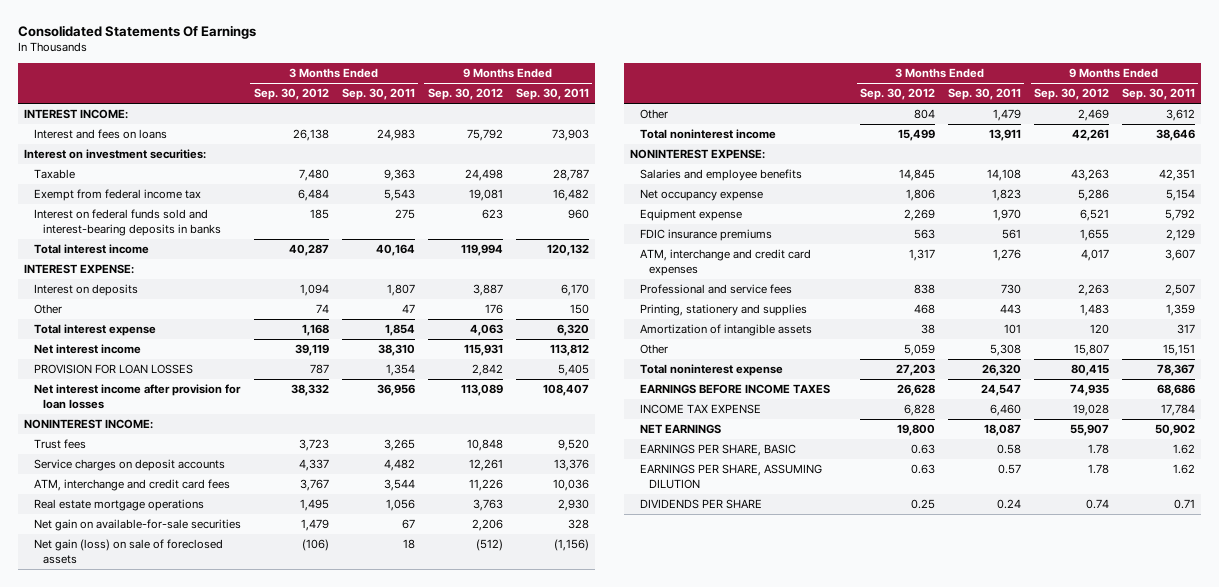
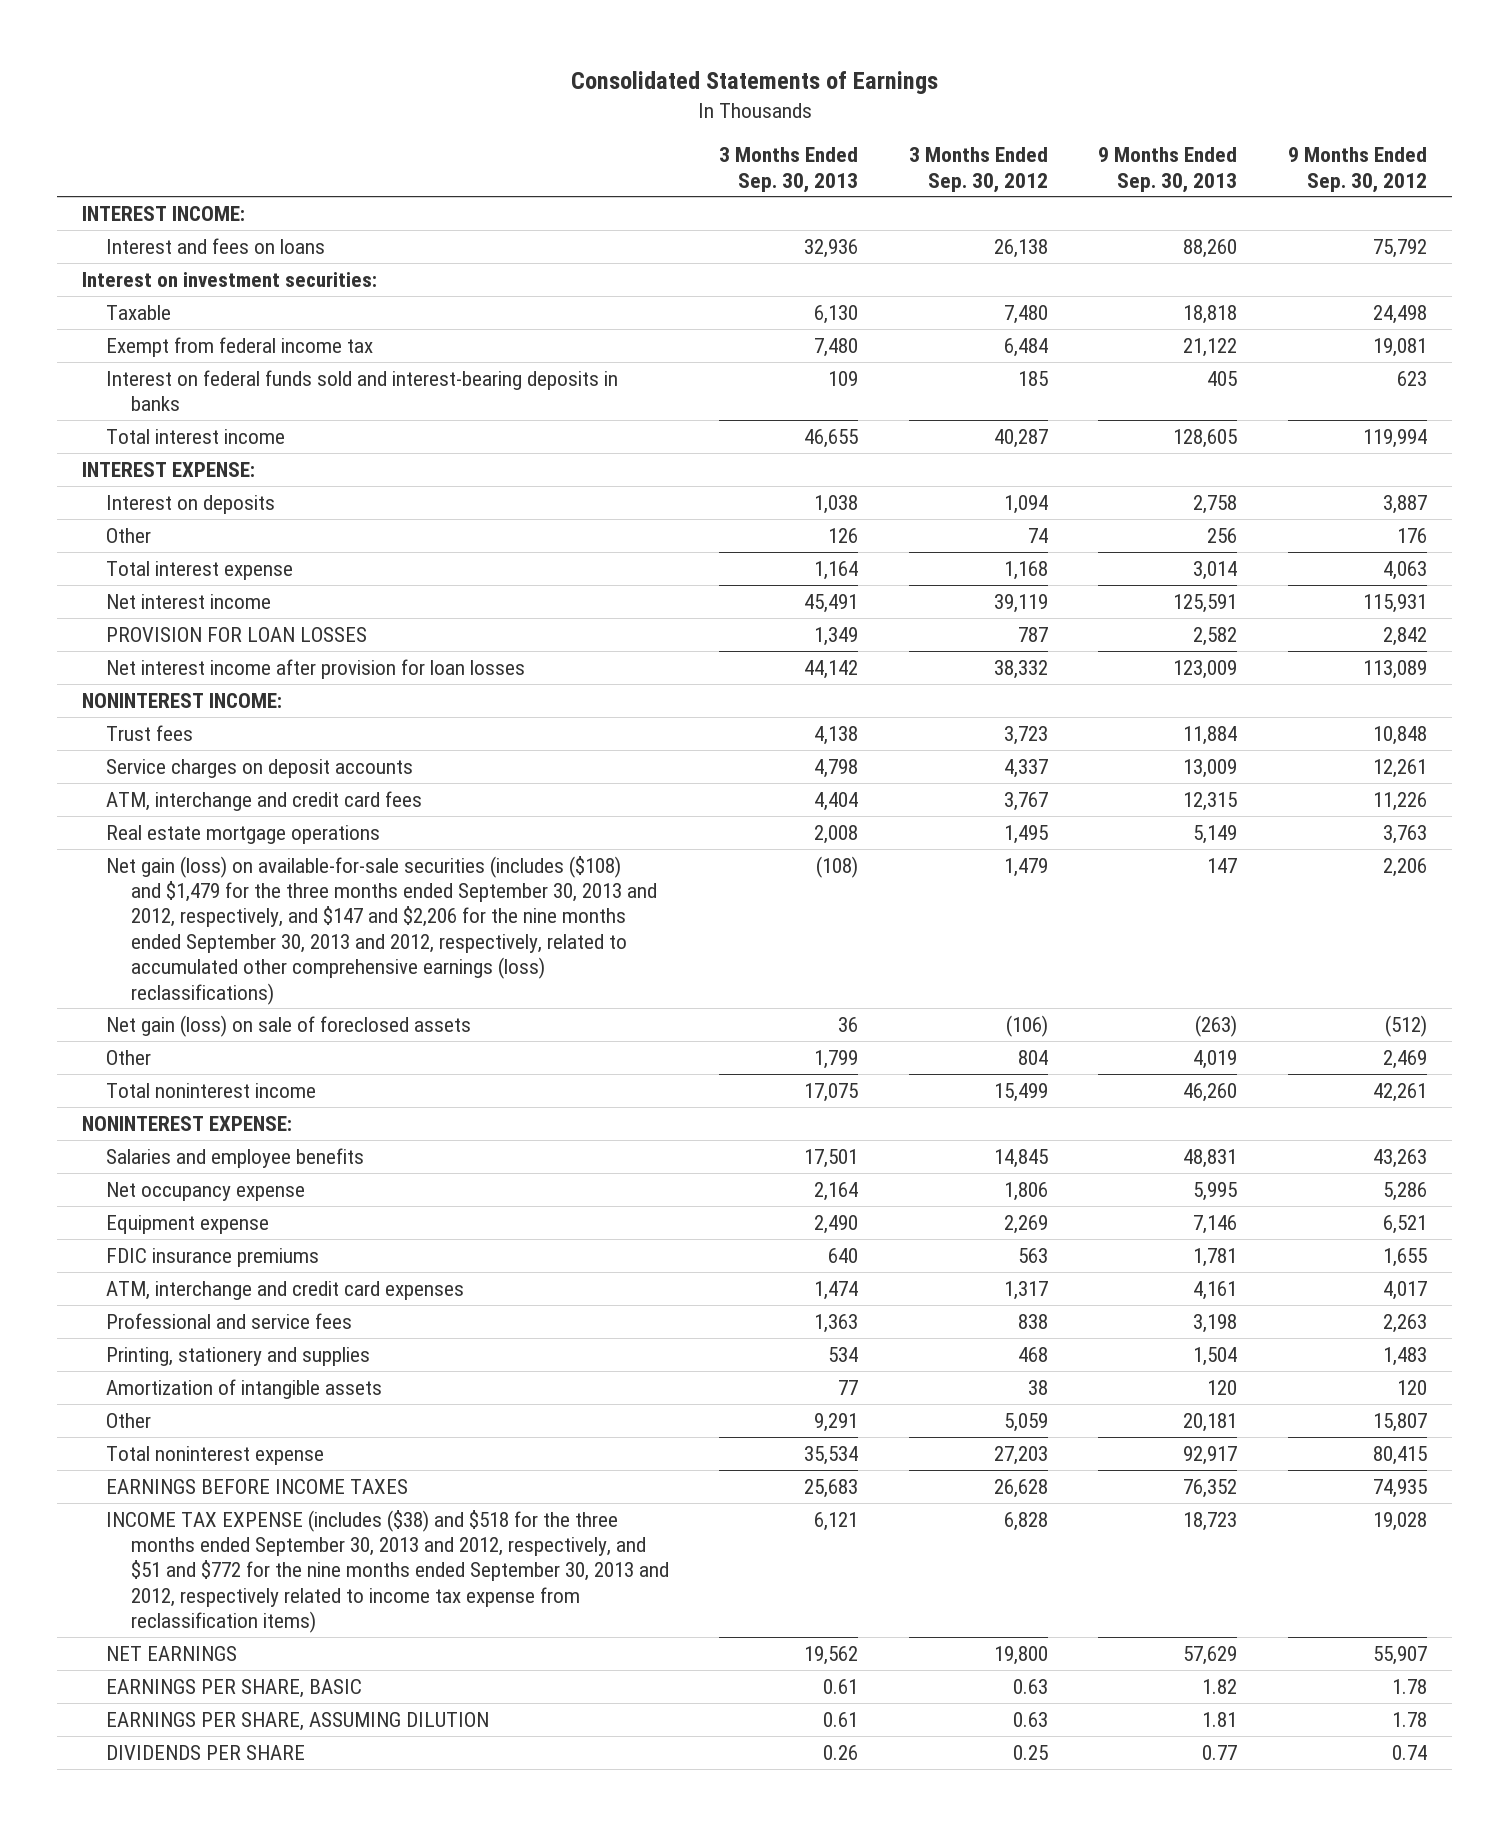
[17,24,256,39] Consolidated Statements Of Earnings -> [570,71,938,95] Consolidated Statements of Earnings
[341,88,415,101] Sep. 30, 2011 -> none
[515,88,589,101] Sep. 30, 2011 -> none
none -> [719,147,859,193] 3 Months Ended Sep. 30, 2013
none -> [1098,147,1238,193] 9 Months Ended Sep. 30, 2013
[33,519,241,532] Net gain on available-for-sale securities -> [106,855,657,1005] Net gain (loss) on available-for-sale securities (includes ($108) and $1,479 for the three months ended September 30, 2013 and 2012, respectively, and $147 and $2,206 for the nine months ended September 30, 2013 and 2012, respectively, related to accumulated other comprehensive earnings (loss) reclassifications)
[639,404,761,415] INCOME TAX EXPENSE -> [106,1509,669,1634] INCOME TAX EXPENSE (includes ($38) and $518 for the three months ended September 30, 2013 and 2012, respectively, and $51 and $772 for the nine months ended September 30, 2013 and 2012, respectively related to income tax expense from reclassification items)

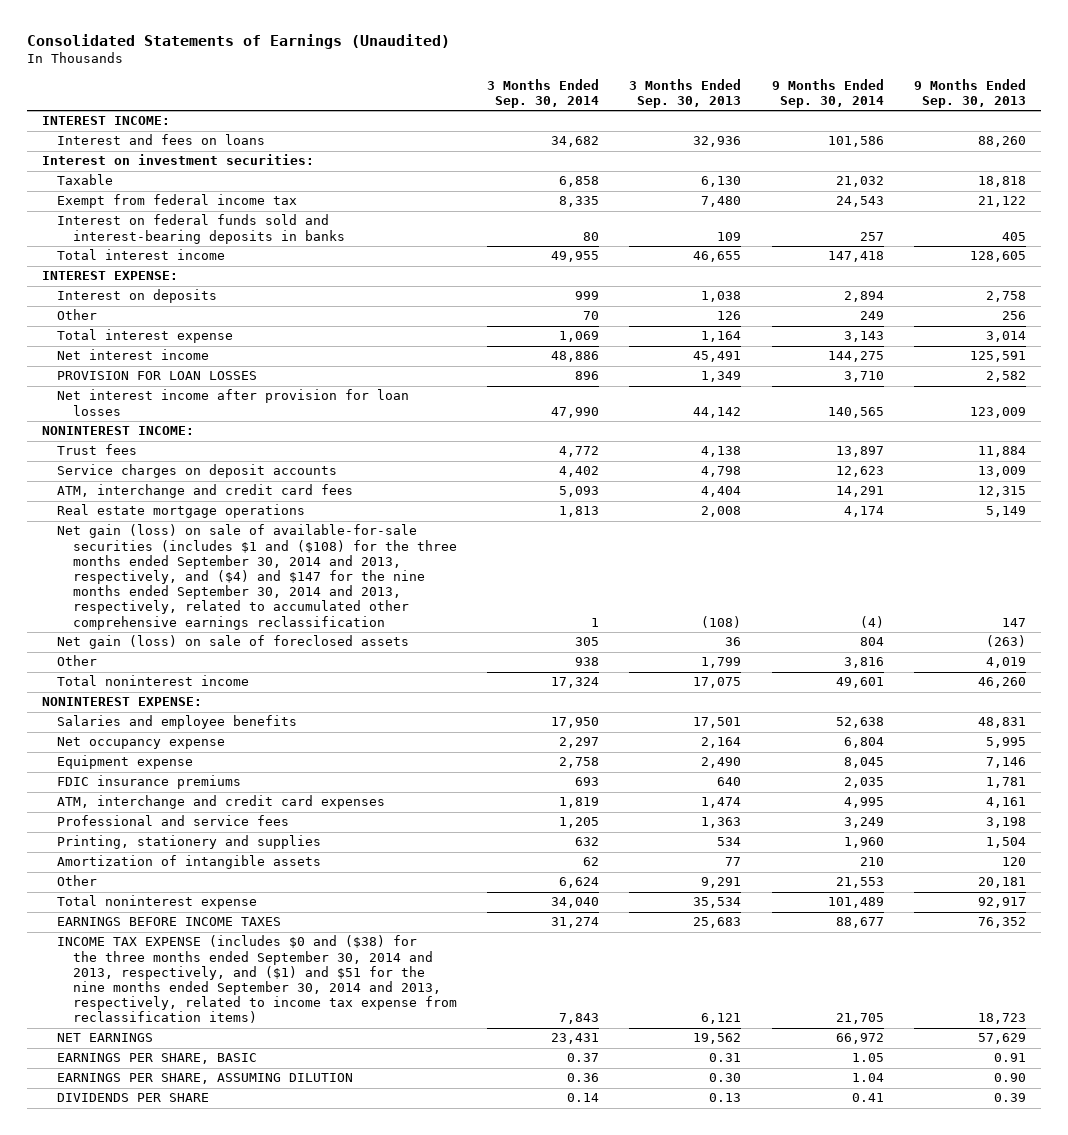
[570,71,938,95] Consolidated Statements of Earnings -> [26,34,450,50] Consolidated Statements of Earnings (Unaudited)
[908,147,1048,193] 3 Months Ended Sep. 30, 2012 -> none
[1287,147,1427,193] 9 Months Ended Sep. 30, 2012 -> none
none -> [487,78,600,109] 3 Months Ended Sep. 30, 2014
none -> [771,78,884,109] 9 Months Ended Sep. 30, 2014
[106,855,657,1005] Net gain (loss) on available-for-sale securities (includes ($108) and $1,479 for the three months ended September 30, 2013 and 2012, respectively, and $147 and $2,206 for the nine months ended September 30, 2013 and 2012, respectively, related to accumulated other comprehensive earnings (loss) reclassifications) -> [57,524,457,630] Net gain (loss) on sale of available-for-sale securities (includes $1 and ($108) for the three months ended September 30, 2014 and 2013, respectively, and ($4) and $147 for the nine months ended September 30, 2014 and 2013, respectively, related to accumulated other comprehensive earnings reclassification
[106,1509,669,1634] INCOME TAX EXPENSE (includes ($38) and $518 for the three months ended September 30, 2013 and 2012, respectively, and $51 and $772 for the nine months ended September 30, 2013 and 2012, respectively related to income tax expense from reclassification items) -> [57,935,457,1024] INCOME TAX EXPENSE (includes $0 and ($38) for the three months ended September 30, 2014 and 2013, respectively, and ($1) and $51 for the nine months ended September 30, 2014 and 2013, respectively, related to income tax expense from reclassification items)
[823,1678,859,1694] 0.61 -> [709,1053,742,1063] 0.31
[1202,1678,1238,1694] 1.82 -> [993,1053,1026,1063] 0.91
[823,1711,859,1727] 0.61 -> [709,1073,742,1083] 0.30
[1202,1711,1238,1727] 1.81 -> [993,1073,1026,1083] 0.90
[823,1744,859,1760] 0.26 -> [709,1093,742,1103] 0.13
[1202,1744,1238,1760] 0.77 -> [993,1093,1026,1103] 0.39

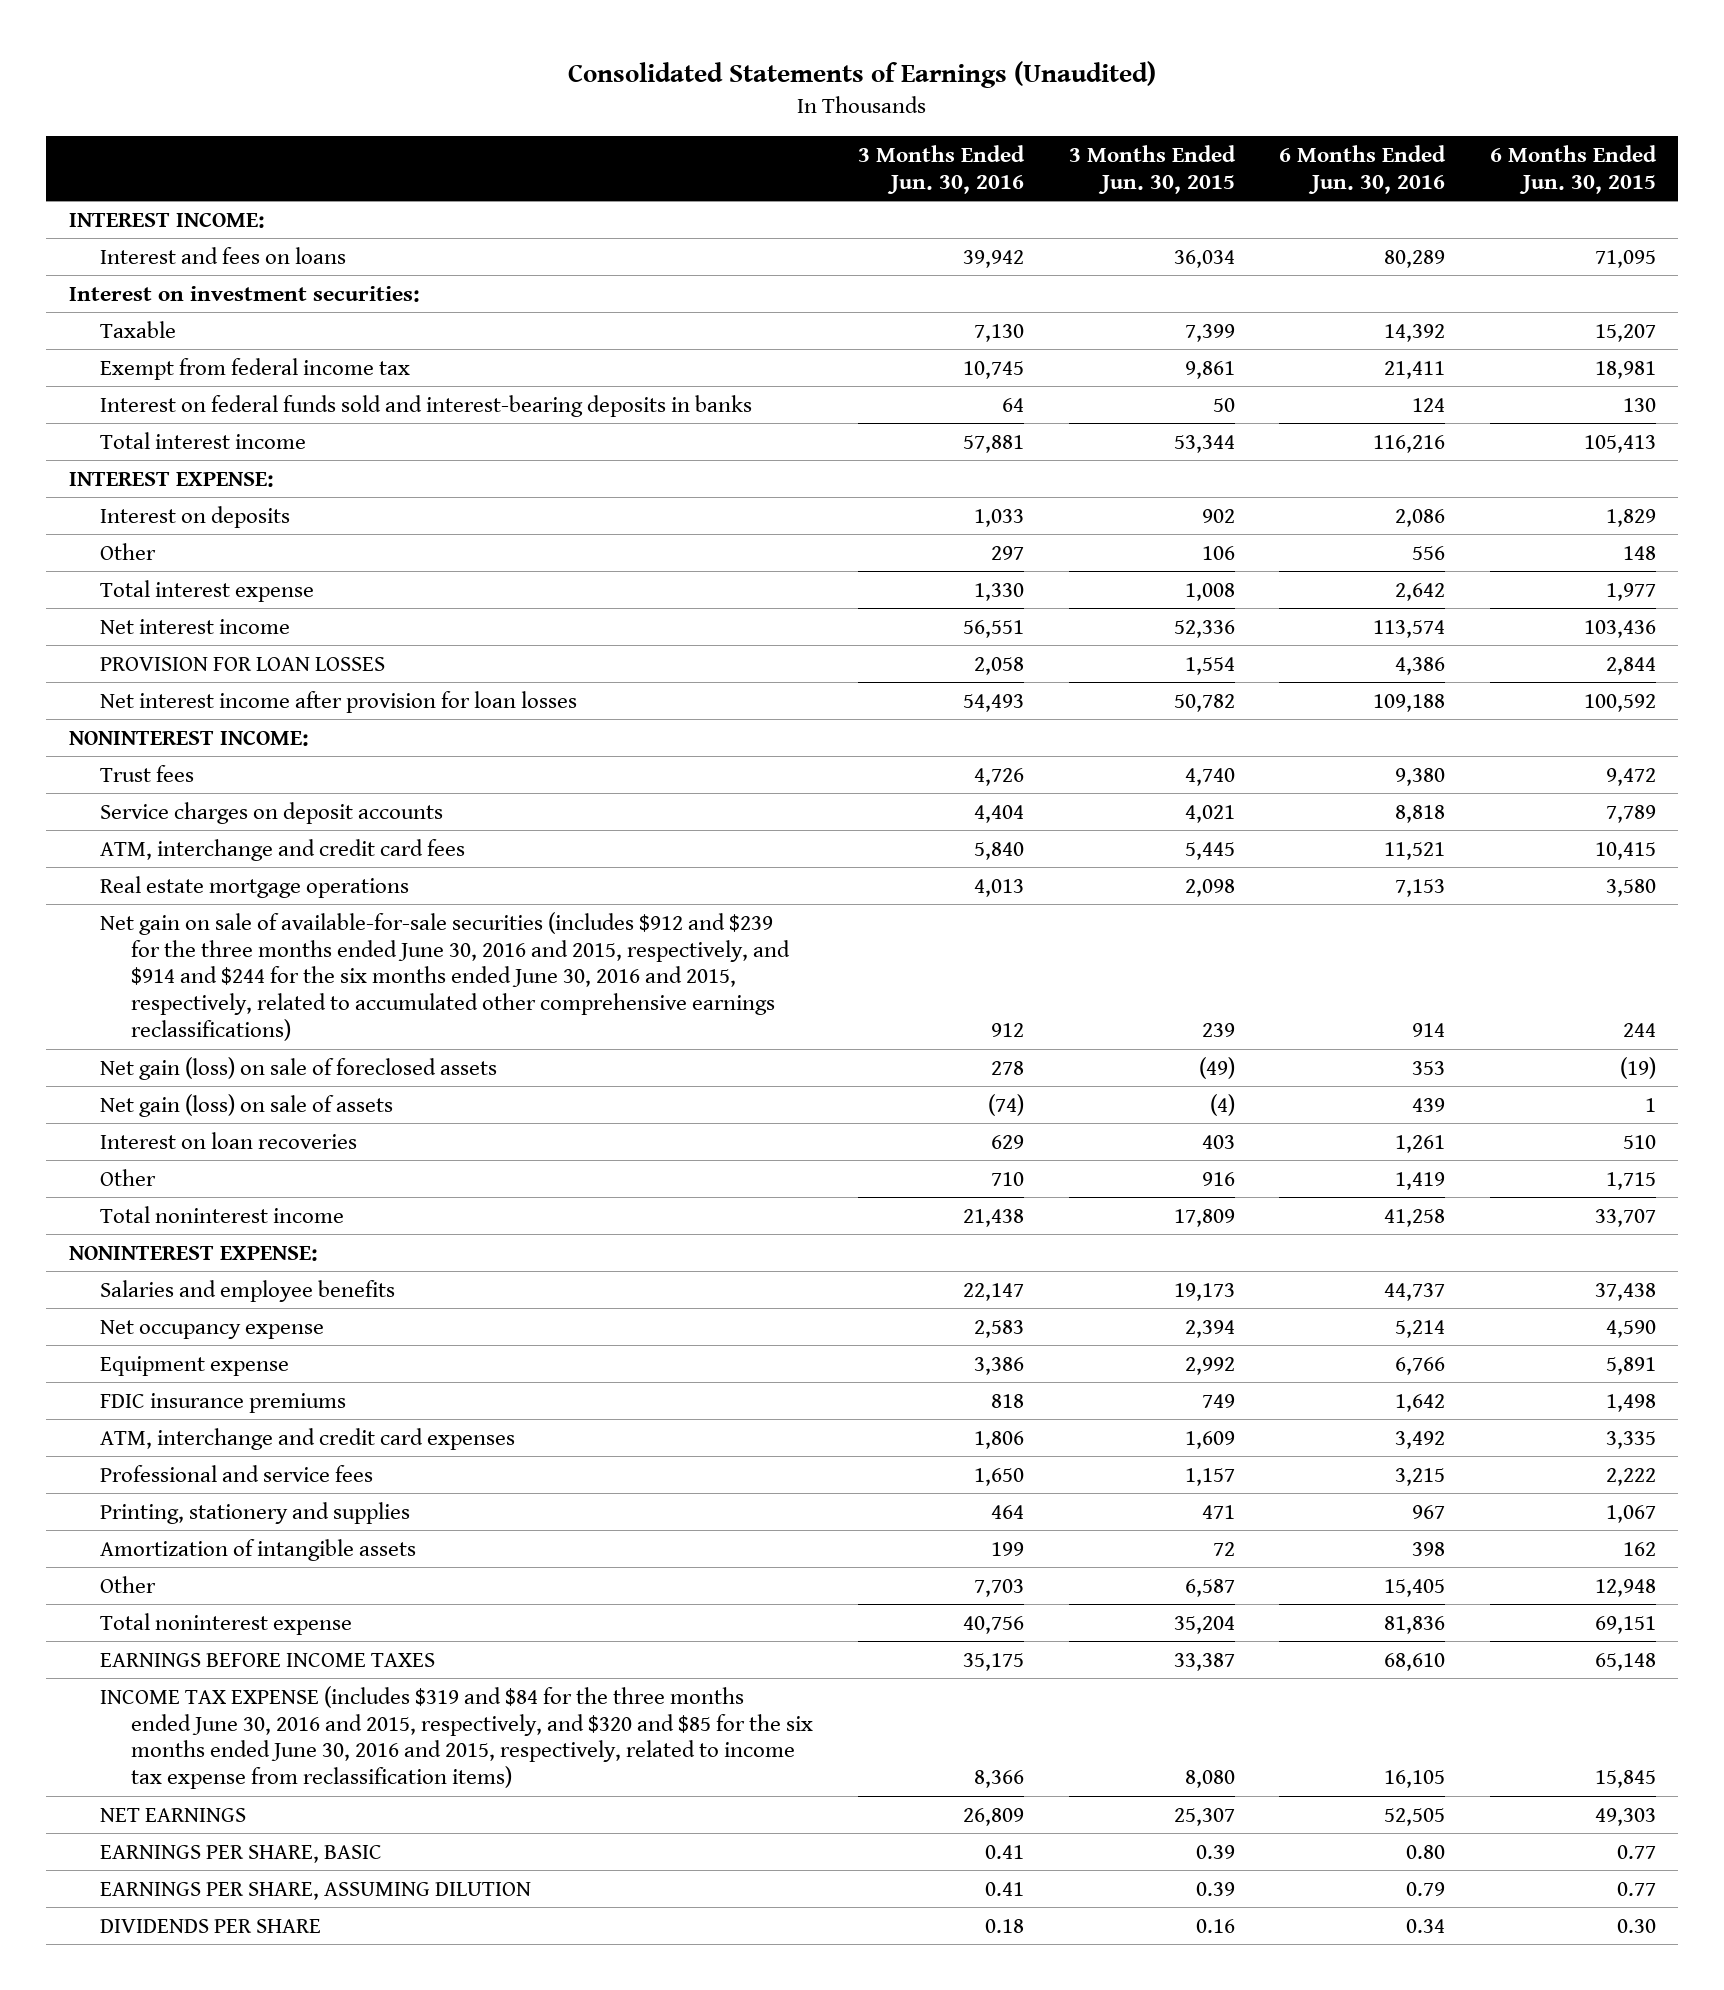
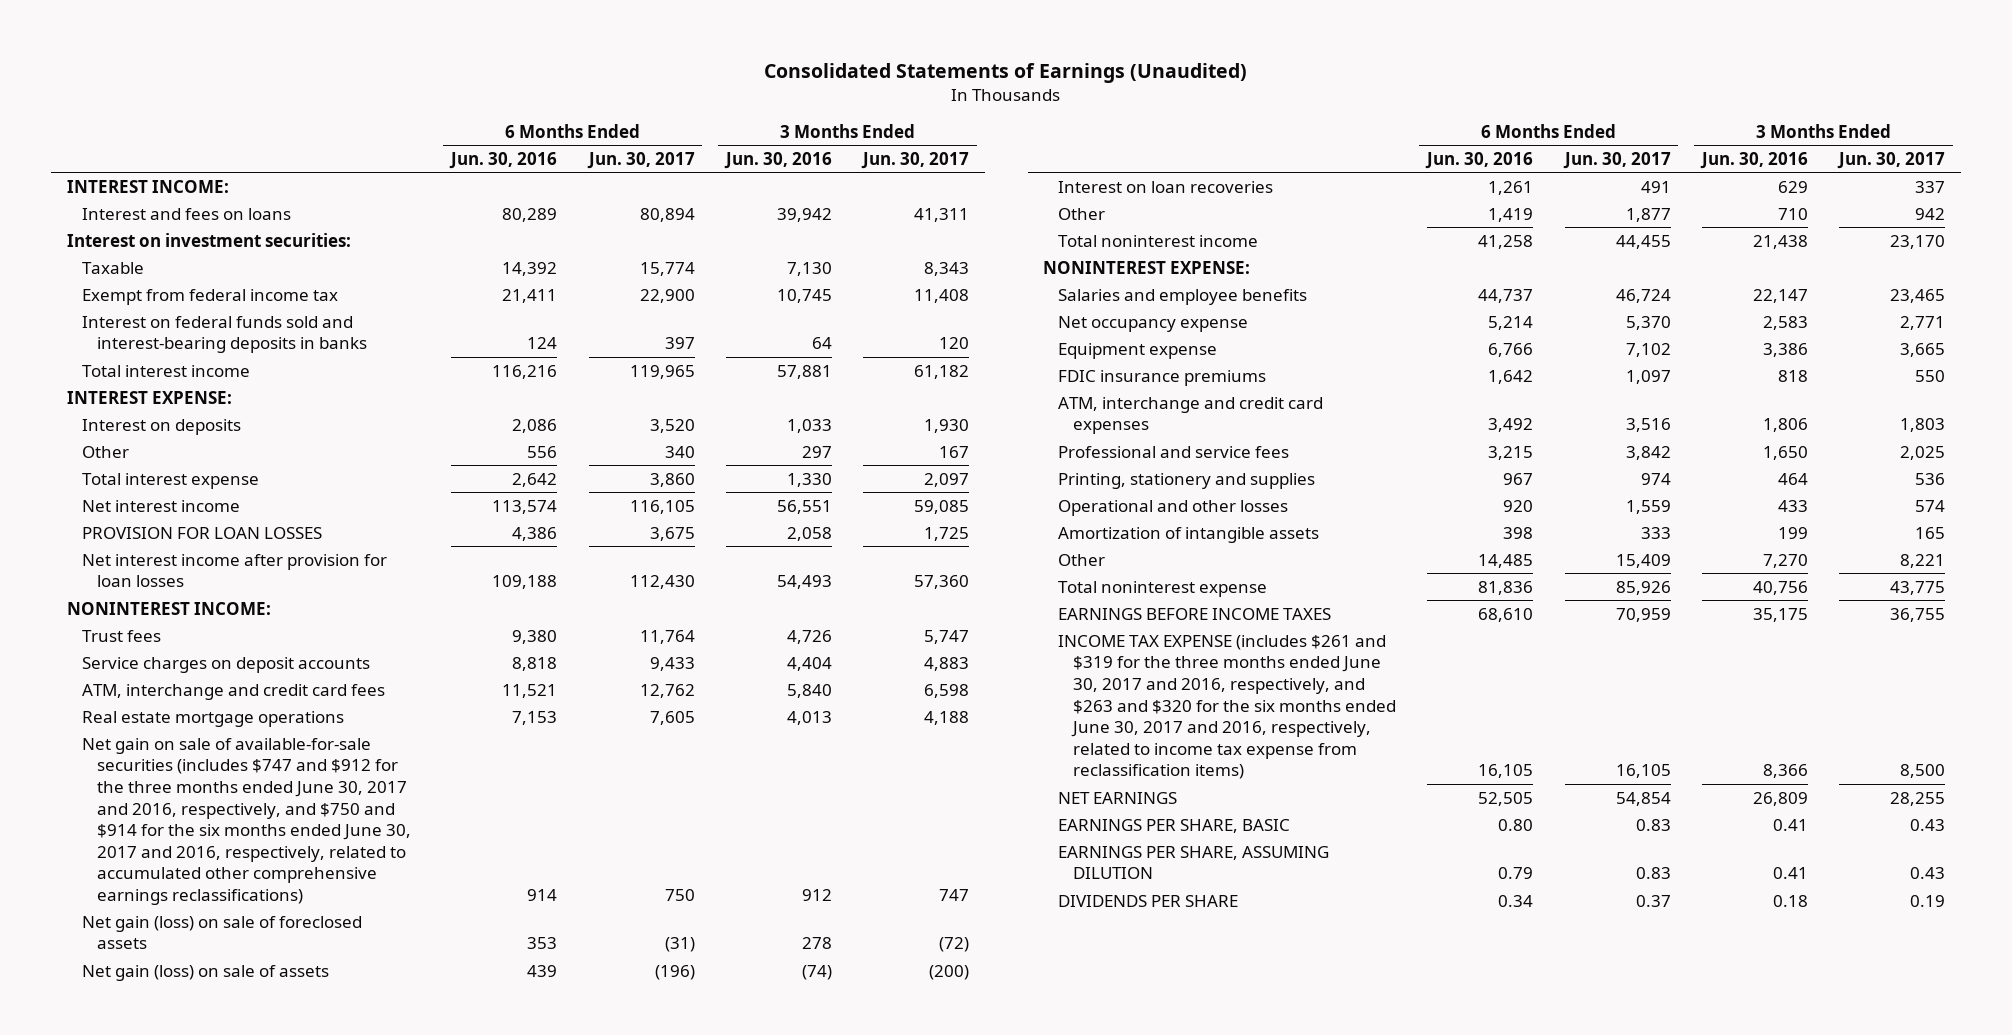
[1068,145,1236,195] 3 Months Ended Jun. 30, 2015 -> none
[1489,145,1657,195] 6 Months Ended Jun. 30, 2015 -> none
none -> [586,151,695,169] Jun. 30, 2017
none -> [861,151,970,169] Jun. 30, 2017
[99,911,791,1042] Net gain on sale of available-for-sale securities (includes $912 and $239 for the three months ended June 30, 2016 and 2015, respectively, and $914 and $244 for the six months ended June 30, 2016 and 2015, respectively, related to accumulated other comprehensive earnings reclassifications) -> [82,737,411,905] Net gain on sale of available-for-sale securities (includes $747 and $912 for the three months ended June 30, 2017 and 2016, respectively, and $750 and $914 for the six months ended June 30, 2017 and 2016, respectively, related to accumulated other comprehensive earnings reclassifications)
none -> [1058,499,1289,516] Operational and other losses
[973,1578,1024,1597] 7,703 -> [1762,553,1808,568] 7,270
[1384,1578,1446,1597] 15,405 -> [1478,553,1534,568] 14,485
[99,1685,814,1790] INCOME TAX EXPENSE (includes $319 and $84 for the three months ended June 30, 2016 and 2015, respectively, and $320 and $85 for the six months ended June 30, 2016 and 2015, respectively, related to income tax expense from reclassification items) -> [1058,634,1396,780] INCOME TAX EXPENSE (includes $261 and $319 for the three months ended June 30, 2017 and 2016, respectively, and $263 and $320 for the six months ended June 30, 2017 and 2016, respectively, related to income tax expense from reclassification items)

